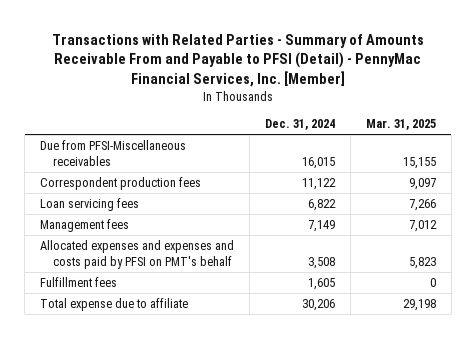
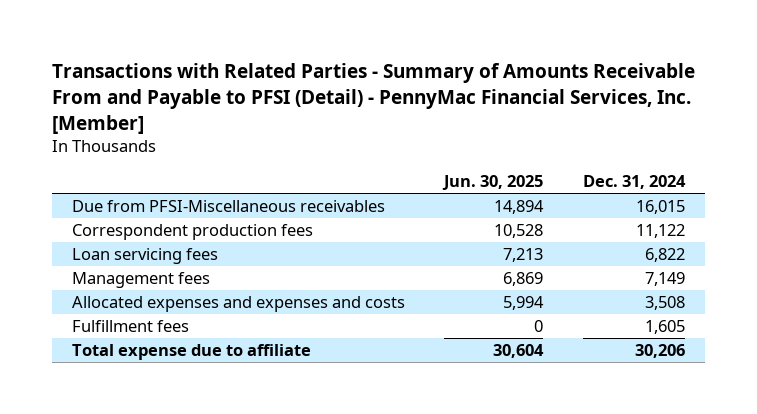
[365,119,436,131] Mar. 31, 2025 -> none
none -> [442,175,544,191] Jun. 30, 2025
[40,239,235,269] Allocated expenses and expenses and costs paid by PFSI on PMT's behalf -> [72,296,406,313] Allocated expenses and expenses and costs

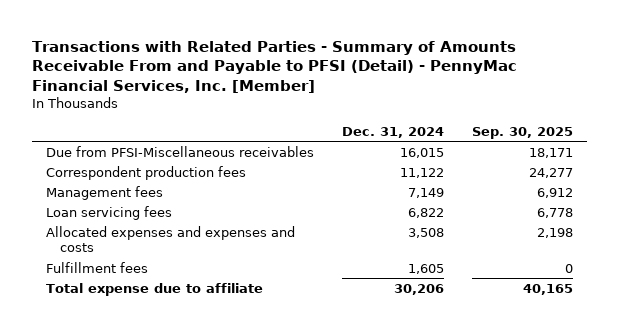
[442,175,544,191] Jun. 30, 2025 -> none
none -> [471,126,573,139] Sep. 30, 2025
[72,248,219,265] Loan servicing fees -> [45,205,172,220] Loan servicing fees

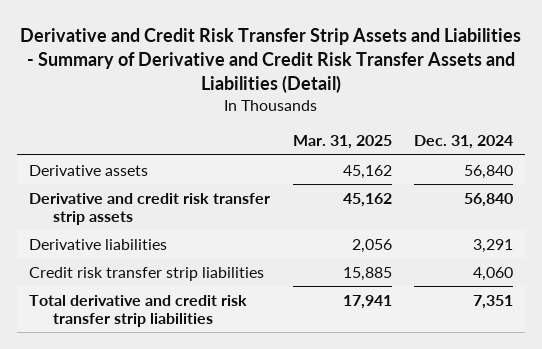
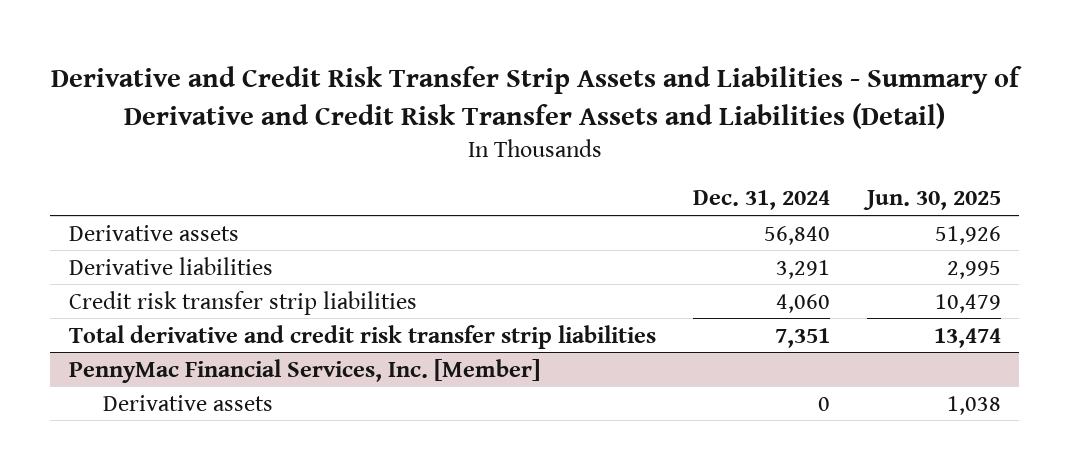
[292,135,392,150] Mar. 31, 2025 -> none
none -> [862,190,1001,211] Jun. 30, 2025
[28,192,270,225] Derivative and credit risk transfer strip assets -> none
none -> [68,358,540,383] PennyMac Financial Services, Inc. [Member]
none -> [102,394,273,411] Derivative assets

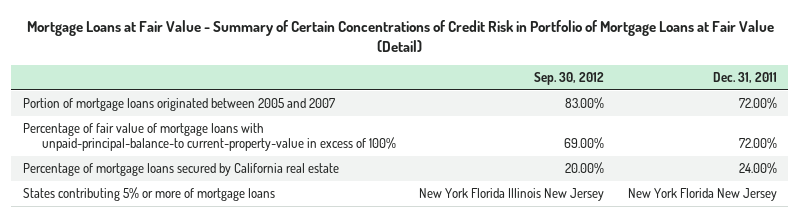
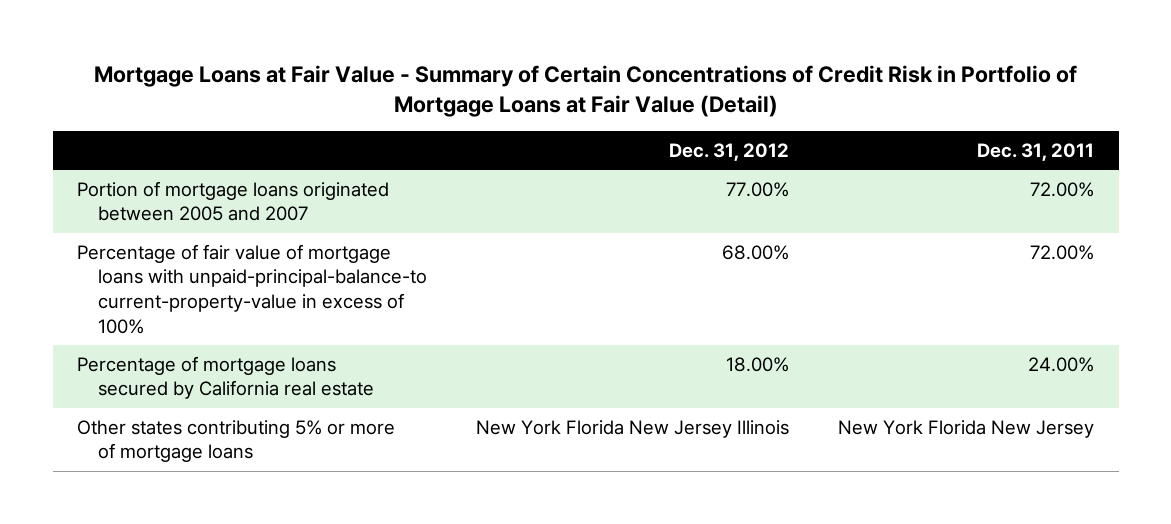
[534,72,605,86] Sep. 30, 2012 -> none
none -> [669,142,790,161] Dec. 31, 2012
[23,187,276,202] States contributing 5% or more of mortgage loans -> [77,419,396,463] Other states contributing 5% or more of mortgage loans

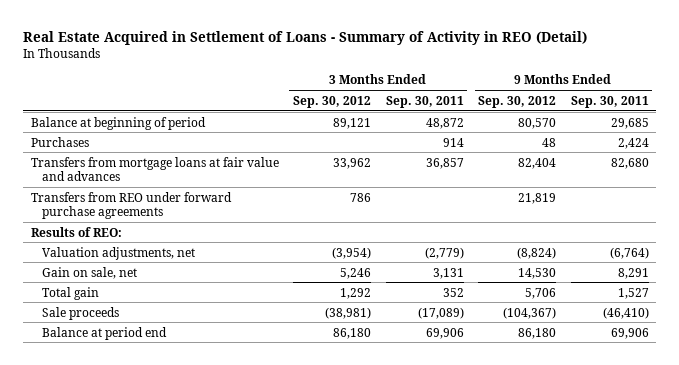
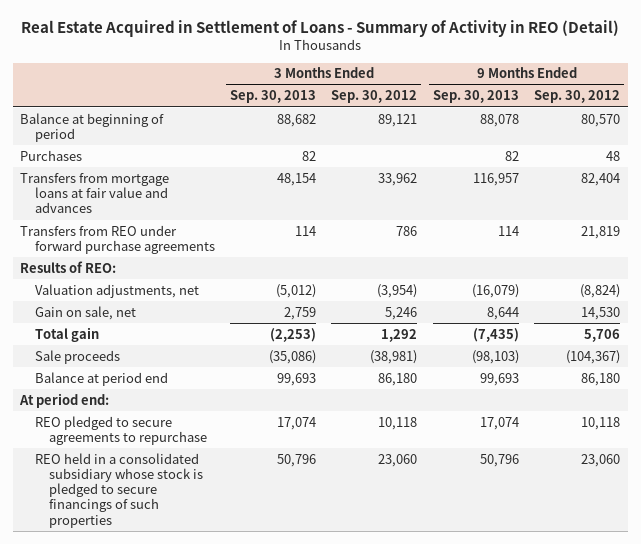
[385,95,464,108] Sep. 30, 2011 -> none
[570,95,649,108] Sep. 30, 2011 -> none
none -> [230,90,317,104] Sep. 30, 2013
none -> [432,90,519,104] Sep. 30, 2013
none -> [19,392,110,408] At period end:
none -> [34,415,207,445] REO pledged to secure agreements to repurchase
none -> [34,452,203,528] REO held in a consolidated subsidiary whose stock is pledged to secure financings of such properties

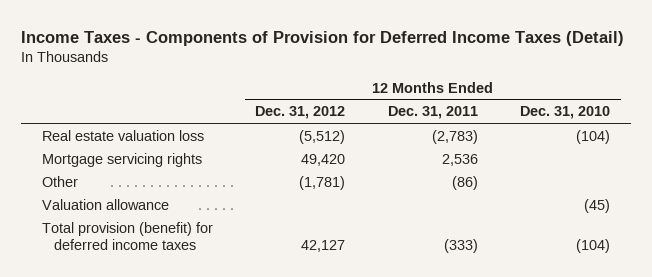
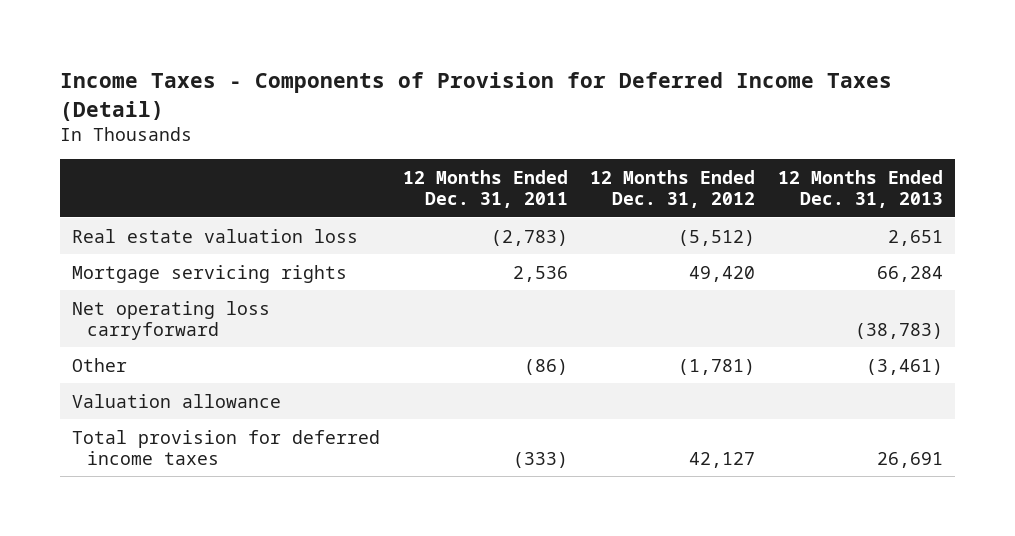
[520,106,611,120] Dec. 31, 2010 -> none
none -> [778,169,944,209] 12 Months Ended Dec. 31, 2013
none -> [71,300,270,340] Net operating loss carryforward
[42,221,214,250] Total provision (benefit) for deferred income taxes -> [71,429,380,465] Total provision for deferred income taxes

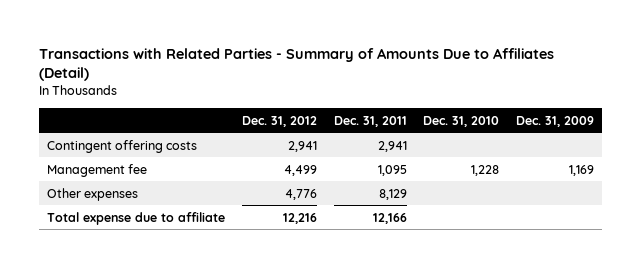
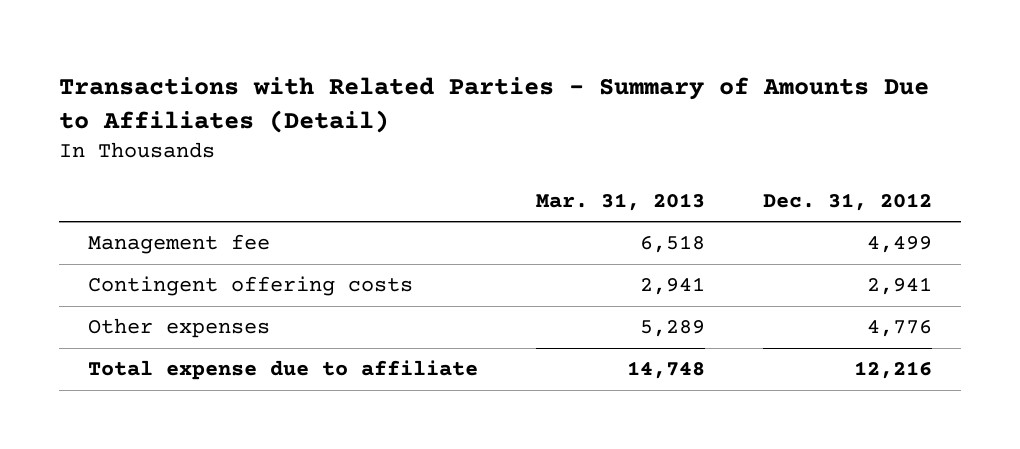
[333,115,407,127] Dec. 31, 2011 -> none
[423,115,500,127] Dec. 31, 2010 -> none
[515,115,594,127] Dec. 31, 2009 -> none
none -> [536,192,706,211] Mar. 31, 2013
[47,139,198,153] Contingent offering costs -> [88,276,414,297] Contingent offering costs

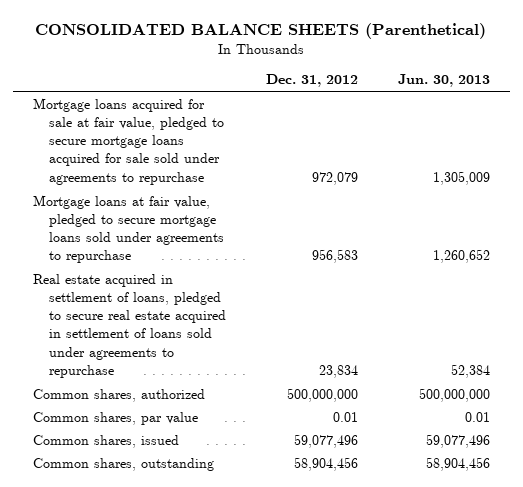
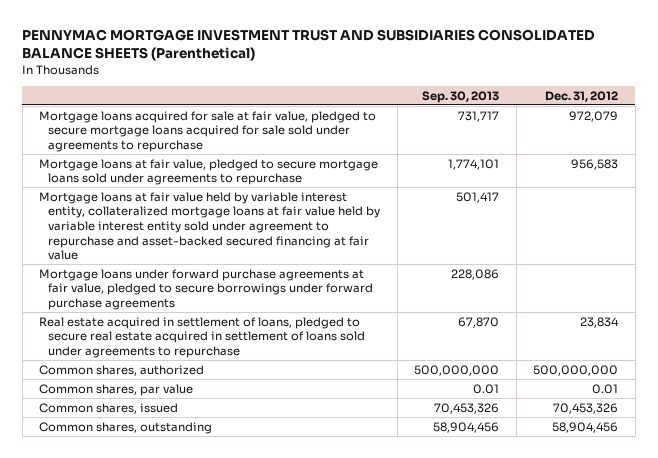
[35,22,487,39] CONSOLIDATED BALANCE SHEETS (Parenthetical) -> [22,29,596,62] PENNYMAC MORTGAGE INVESTMENT TRUST AND SUBSIDIARIES CONSOLIDATED BALANCE SHEETS (Parenthetical)
[397,74,490,88] Jun. 30, 2013 -> none
none -> [422,90,500,103] Sep. 30, 2013
none -> [39,191,381,261] Mortgage loans at fair value held by variable interest entity, collateralized mortgage loans at fair value held by variable interest entity sold under agreement to repurchase and asset-backed secured financing at fair value
none -> [39,268,374,311] Mortgage loans under forward purchase agreements at fair value, pledged to secure borrowings under forward purchase agreements
[294,433,359,448] 59,077,496 -> [553,402,619,414] 70,453,326

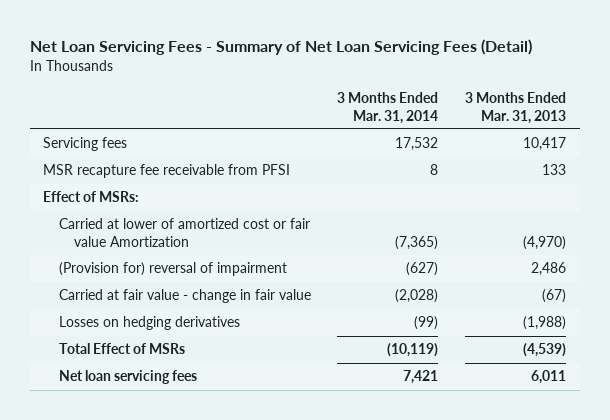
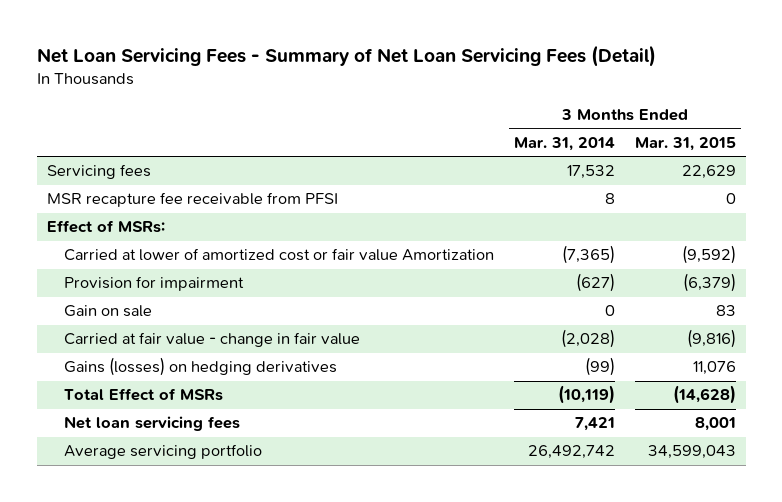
[465,92,567,124] 3 Months Ended Mar. 31, 2013 -> none
none -> [634,136,736,151] Mar. 31, 2015
[58,262,287,277] (Provision for) reversal of impairment -> [63,276,244,292] Provision for impairment
none -> [63,305,152,318] Gain on sale
[58,316,240,331] Losses on hedging derivatives -> [63,357,337,377] Gains (losses) on hedging derivatives
none -> [63,444,262,460] Average servicing portfolio

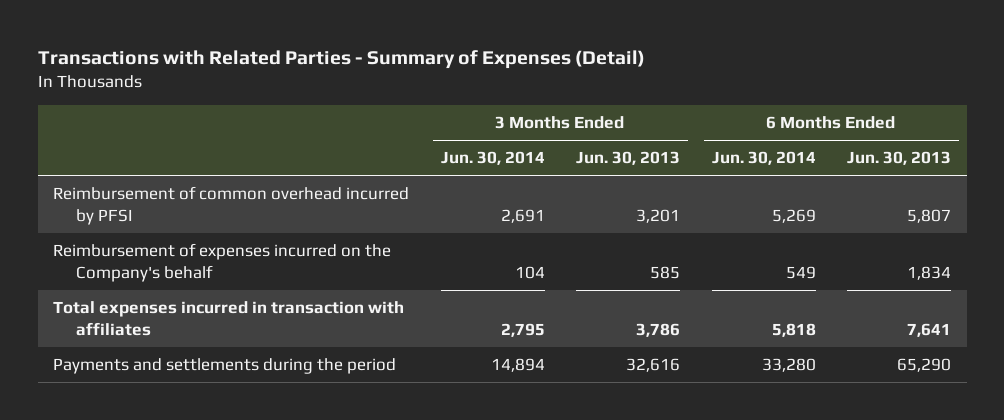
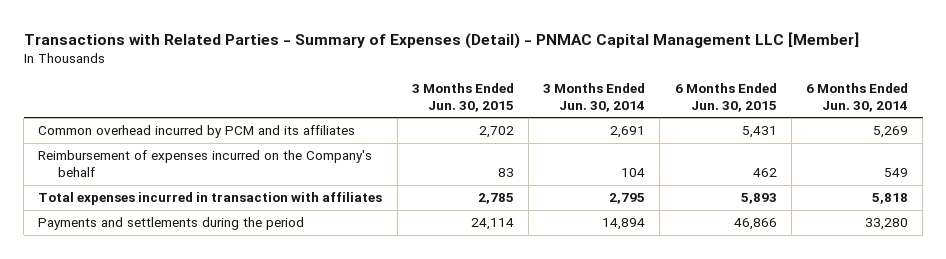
[37,50,645,70] Transactions with Related Parties - Summary of Expenses (Detail) -> [23,31,859,49] Transactions with Related Parties - Summary of Expenses (Detail) - PNMAC Capital Management LLC [Member]
[576,151,681,166] Jun. 30, 2013 -> none
[847,151,952,166] Jun. 30, 2013 -> none
none -> [411,83,514,112] 3 Months Ended Jun. 30, 2015
none -> [674,83,777,112] 6 Months Ended Jun. 30, 2015
[53,186,410,226] Reimbursement of common overhead incurred by PFSI -> [38,125,356,139] Common overhead incurred by PCM and its affiliates

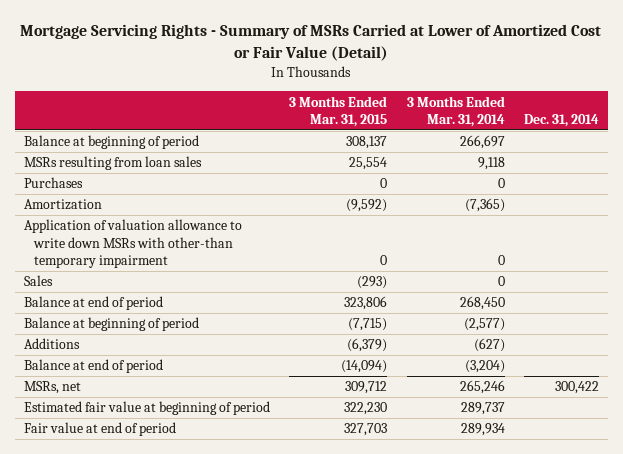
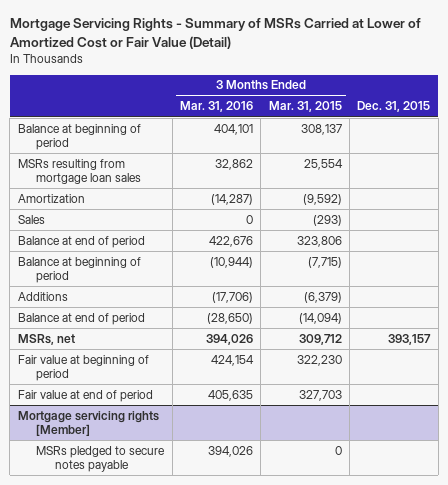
[406,95,505,128] 3 Months Ended Mar. 31, 2014 -> none
[523,114,599,128] Dec. 31, 2014 -> none
none -> [179,101,253,113] Mar. 31, 2016
none -> [357,101,431,113] Dec. 31, 2015
[24,177,84,189] Purchases -> none
[24,156,203,171] MSRs resulting from loan sales -> [17,158,142,184] MSRs resulting from mortgage loan sales
[24,219,243,268] Application of valuation allowance to write down MSRs with other-than temporary impairment -> none
[24,401,271,416] Estimated fair value at beginning of period -> [17,354,149,381] Fair value at beginning of period
none -> [17,410,159,436] Mortgage servicing rights [Member]
none -> [36,445,166,472] MSRs pledged to secure notes payable

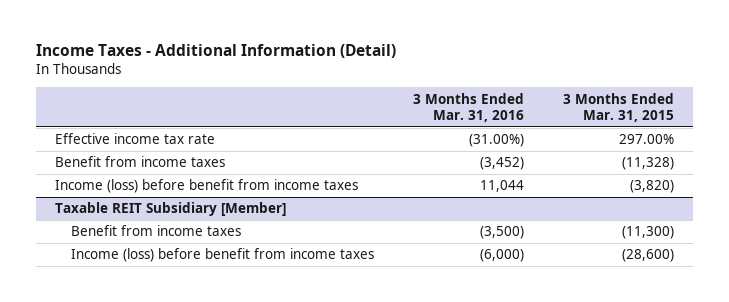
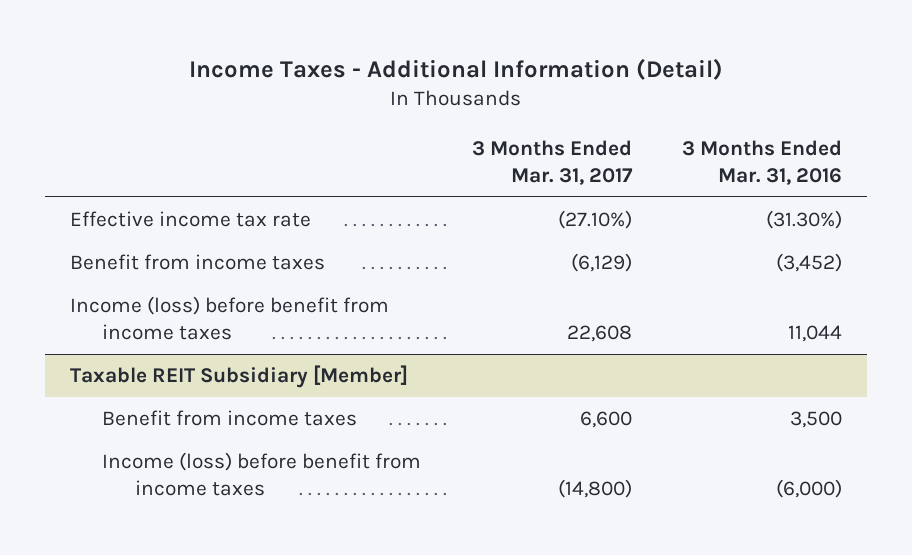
[562,92,674,123] 3 Months Ended Mar. 31, 2015 -> none
none -> [471,139,633,185] 3 Months Ended Mar. 31, 2017
[469,134,525,148] (31.00%) -> [766,210,843,230] (31.30%)
[480,226,525,240] (3,500) -> [790,411,843,429] 3,500

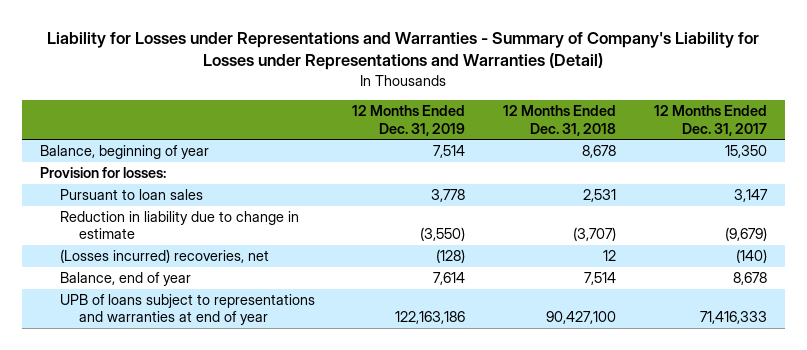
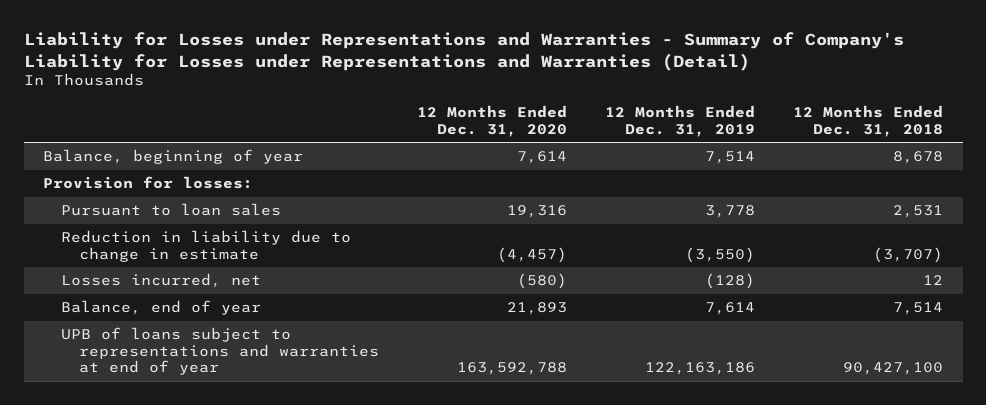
[653,105,767,136] 12 Months Ended Dec. 31, 2017 -> none
none -> [417,105,568,137] 12 Months Ended Dec. 31, 2020
[59,249,269,264] (Losses incurred) recoveries, net -> [60,273,261,289] Losses incurred, net

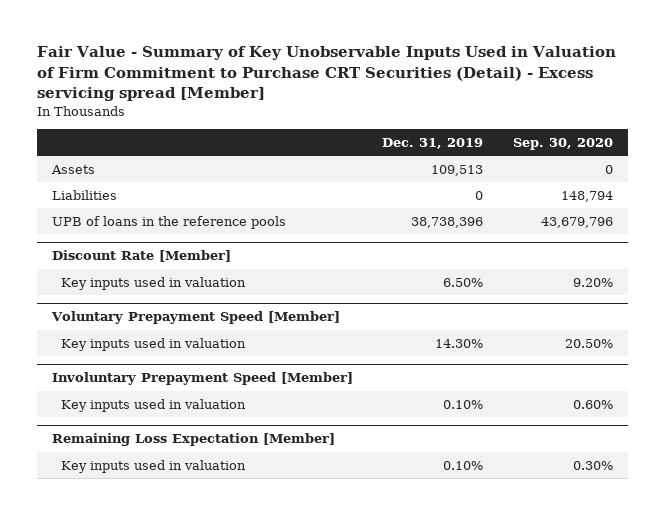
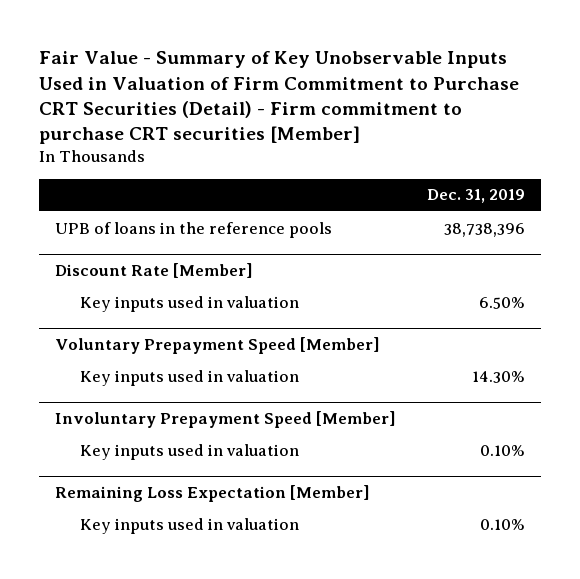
[37,46,617,102] Fair Value - Summary of Key Unobservable Inputs Used in Valuation of Firm Commitment to Purchase CRT Securities (Detail) - Excess servicing spread [Member] -> [39,51,520,145] Fair Value - Summary of Key Unobservable Inputs Used in Valuation of Firm Commitment to Purchase CRT Securities (Detail) - Firm commitment to purchase CRT securities [Member]
[512,137,613,150] Sep. 30, 2020 -> none
[50,164,95,174] Assets -> none
[51,189,117,200] Liabilities -> none

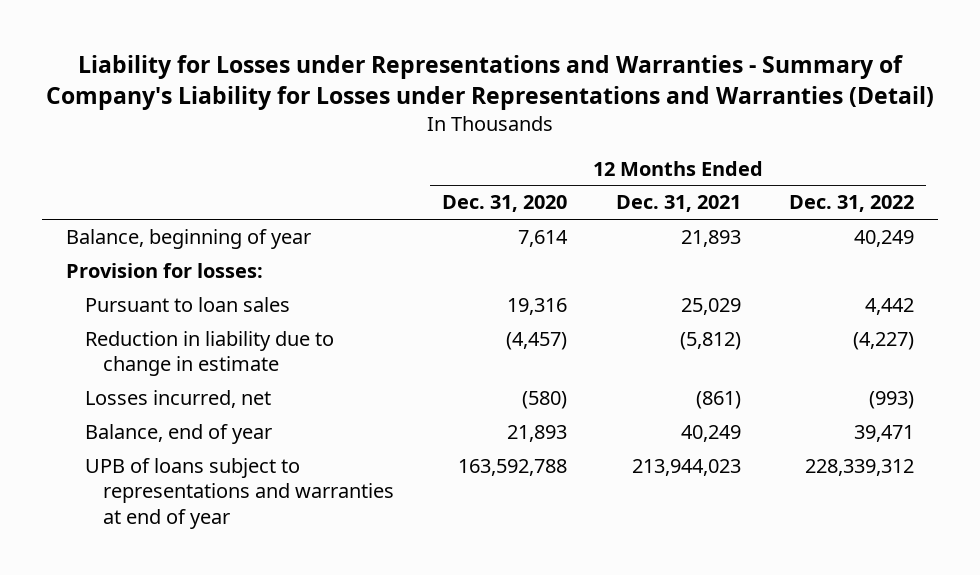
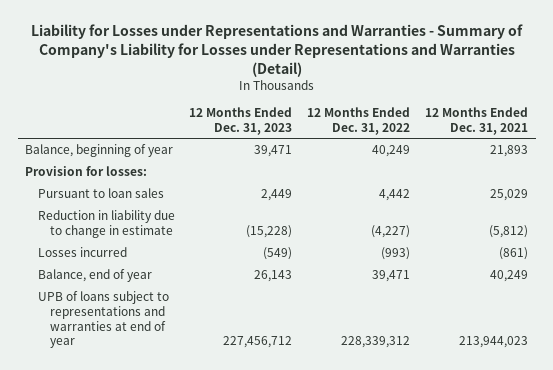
[442,195,568,213] Dec. 31, 2020 -> none
none -> [189,107,293,135] 12 Months Ended Dec. 31, 2023
[84,390,271,409] Losses incurred, net -> [37,247,127,258] Losses incurred

